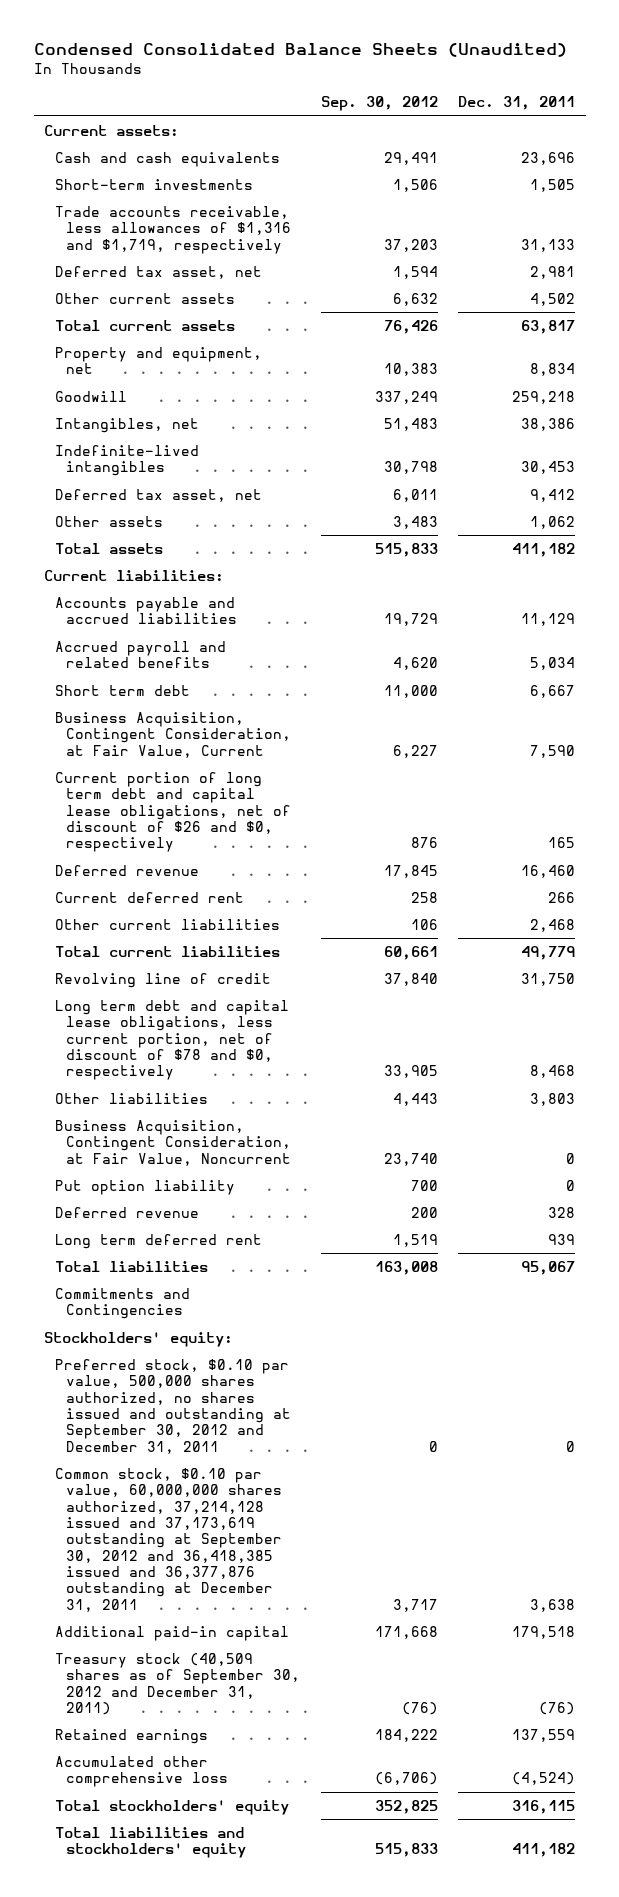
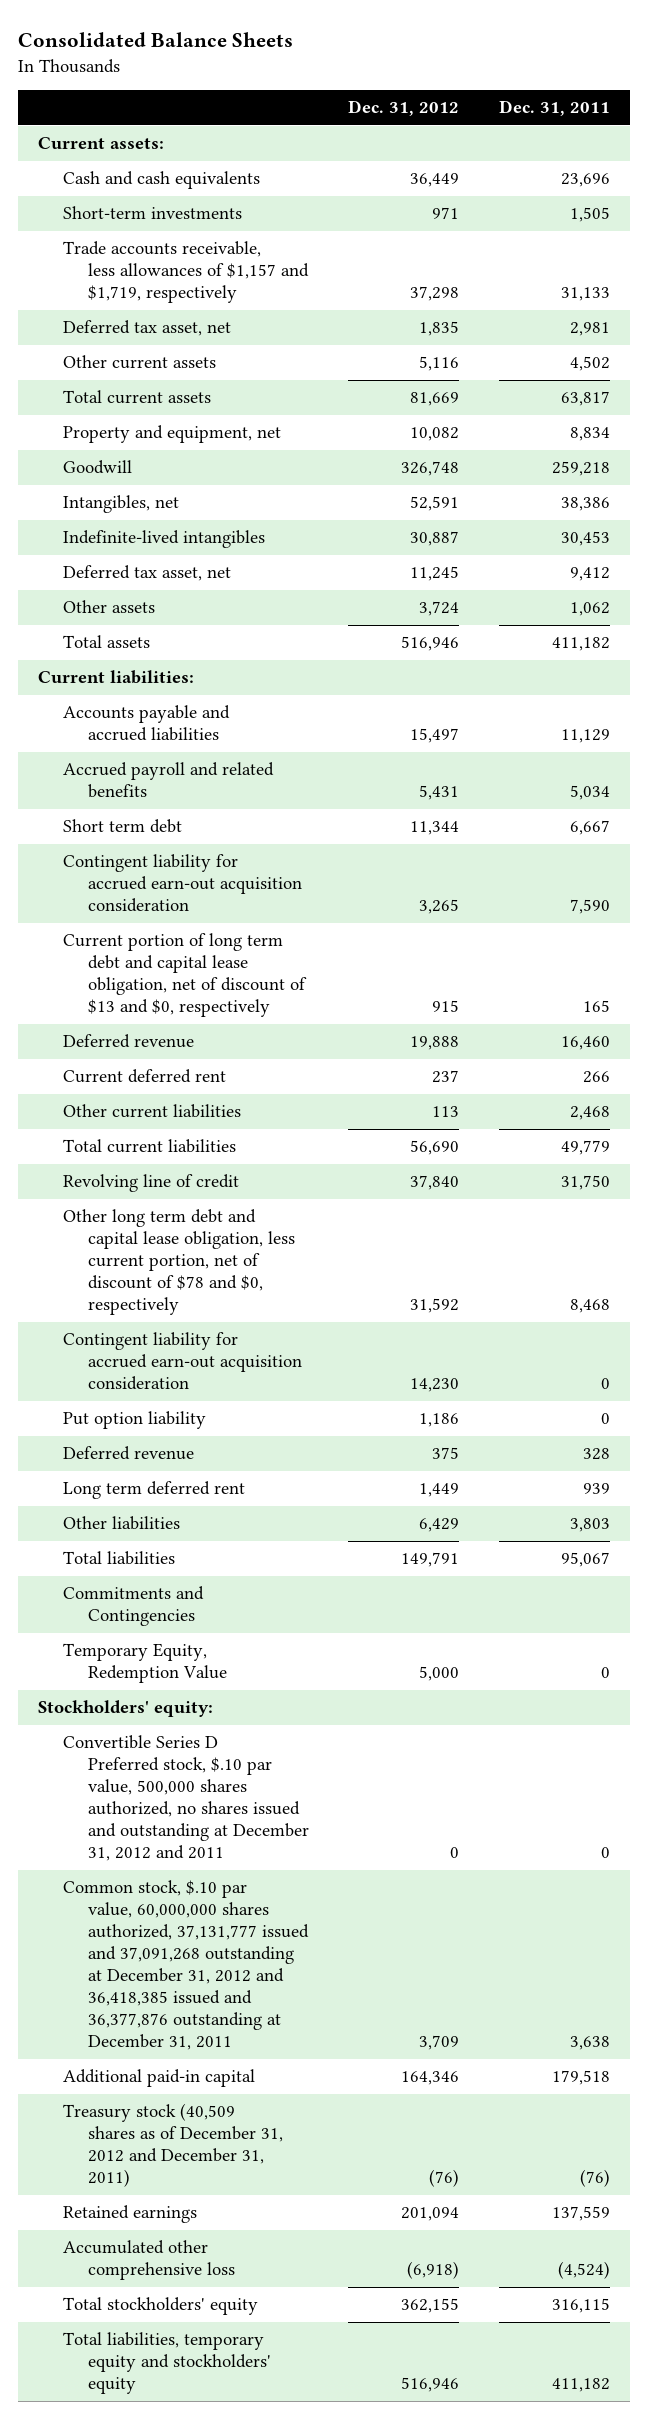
[33,43,567,58] Condensed Consolidated Balance Sheets (Unaudited) -> [18,31,294,47] Consolidated Balance Sheets
[320,96,438,112] Sep. 30, 2012 -> none
none -> [348,100,460,117] Dec. 31, 2012
[54,206,291,254] Trade accounts receivable, less allowances of $1,316 and $1,719, respectively -> [62,241,309,304] Trade accounts receivable, less allowances of $1,157 and $1,719, respectively
[54,712,291,758] Business Acquisition, Contingent Consideration, at Fair Value, Current -> [62,854,302,913] Contingent liability for accrued earn-out acquisition consideration
[54,772,291,853] Current portion of long term debt and capital lease obligations, net of discount of $26 and $0, respectively -> [62,933,307,1018] Current portion of long term debt and capital lease obligation, net of discount of $13 and $0, respectively
[54,1000,289,1081] Long term debt and capital lease obligations, less current portion, net of discount of $78 and $0, respectively -> [62,1209,295,1316] Other long term debt and capital lease obligation, less current portion, net of discount of $78 and $0, respectively
[54,1120,291,1166] Business Acquisition, Contingent Consideration, at Fair Value, Noncurrent -> [62,1332,302,1391] Contingent liability for accrued earn-out acquisition consideration
[54,1093,208,1105] Other liabilities -> [62,1516,180,1531] Other liabilities
none -> [62,1643,227,1684] Temporary Equity, Redemption Value
[54,1359,291,1454] Preferred stock, $0.10 par value, 500,000 shares authorized, no shares issued and outstanding at September 30, 2012 and December 31, 2011 -> [62,1735,309,1862] Convertible Series D Preferred stock, $.10 par value, 500,000 shares authorized, no shares issued and outstanding at December 31, 2012 and 2011
[54,1468,282,1612] Common stock, $0.10 par value, 60,000,000 shares authorized, 37,214,128 issued and 37,173,619 outstanding at September 30, 2012 and 36,418,385 issued and 36,377,876 outstanding at December 31, 2011 -> [62,1880,309,2051] Common stock, $.10 par value, 60,000,000 shares authorized, 37,131,777 issued and 37,091,268 outstanding at December 31, 2012 and 36,418,385 issued and 36,377,876 outstanding at December 31, 2011
[54,1653,300,1715] Treasury stock (40,509 shares as of September 30, 2012 and December 31, 2011) -> [62,2103,283,2188] Treasury stock (40,509 shares as of December 31, 2012 and December 31, 2011)
[54,1827,246,1859] Total liabilities and stockholders' equity -> [62,2332,271,2395] Total liabilities, temporary equity and stockholders' equity

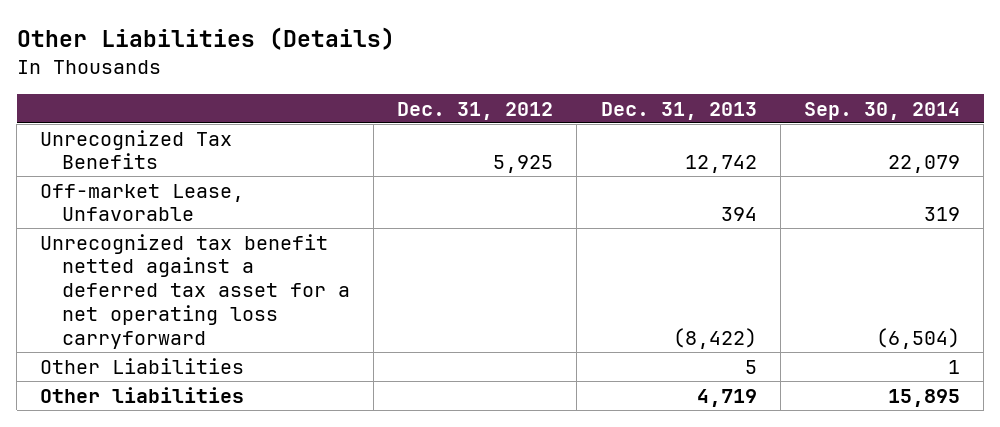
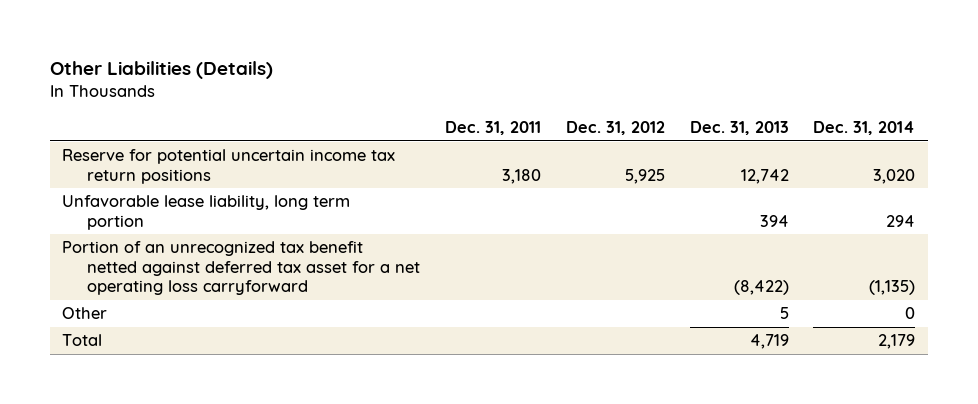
[804,101,961,120] Sep. 30, 2014 -> none
none -> [444,120,541,135] Dec. 31, 2011
none -> [813,120,916,135] Dec. 31, 2014
[40,129,233,170] Unrecognized Tax Benefits -> [62,149,396,184] Reserve for potential uncertain income tax return positions
[40,183,245,222] Off-market Lease, Unfavorable -> [62,195,351,230] Unfavorable lease liability, long term portion
[40,233,350,350] Unrecognized tax benefit netted against a deferred tax asset for a net operating loss carryforward -> [62,241,420,295] Portion of an unrecognized tax benefit netted against deferred tax asset for a net operating loss carryforward
[40,357,245,374] Other Liabilities -> [62,307,108,320] Other
[40,386,245,403] Other liabilities -> [62,334,103,347] Total

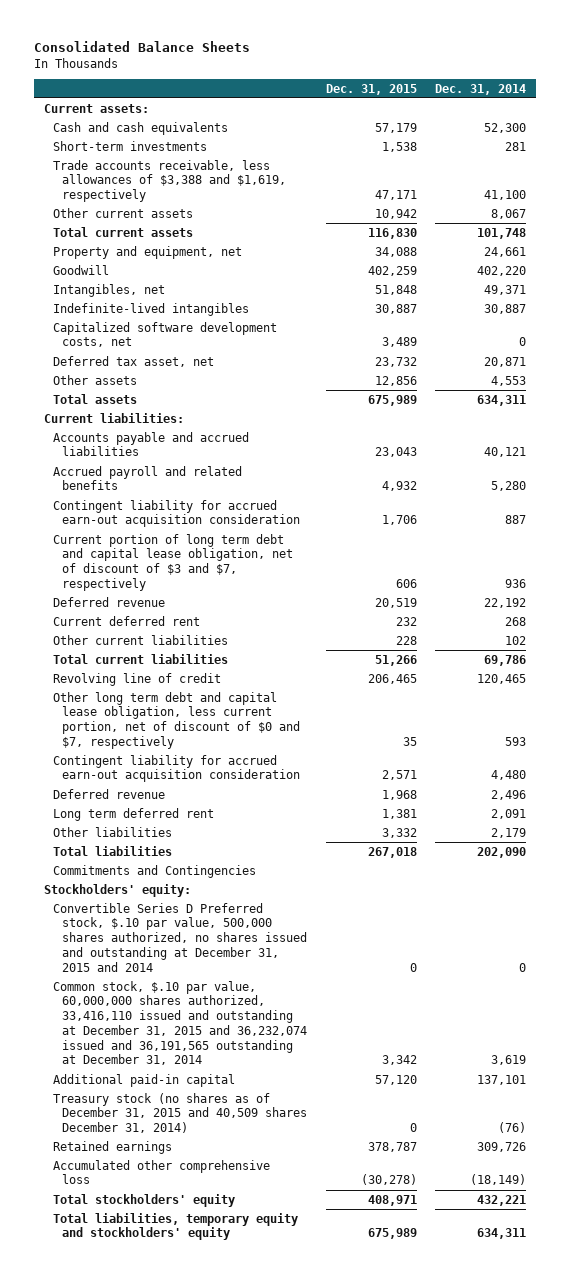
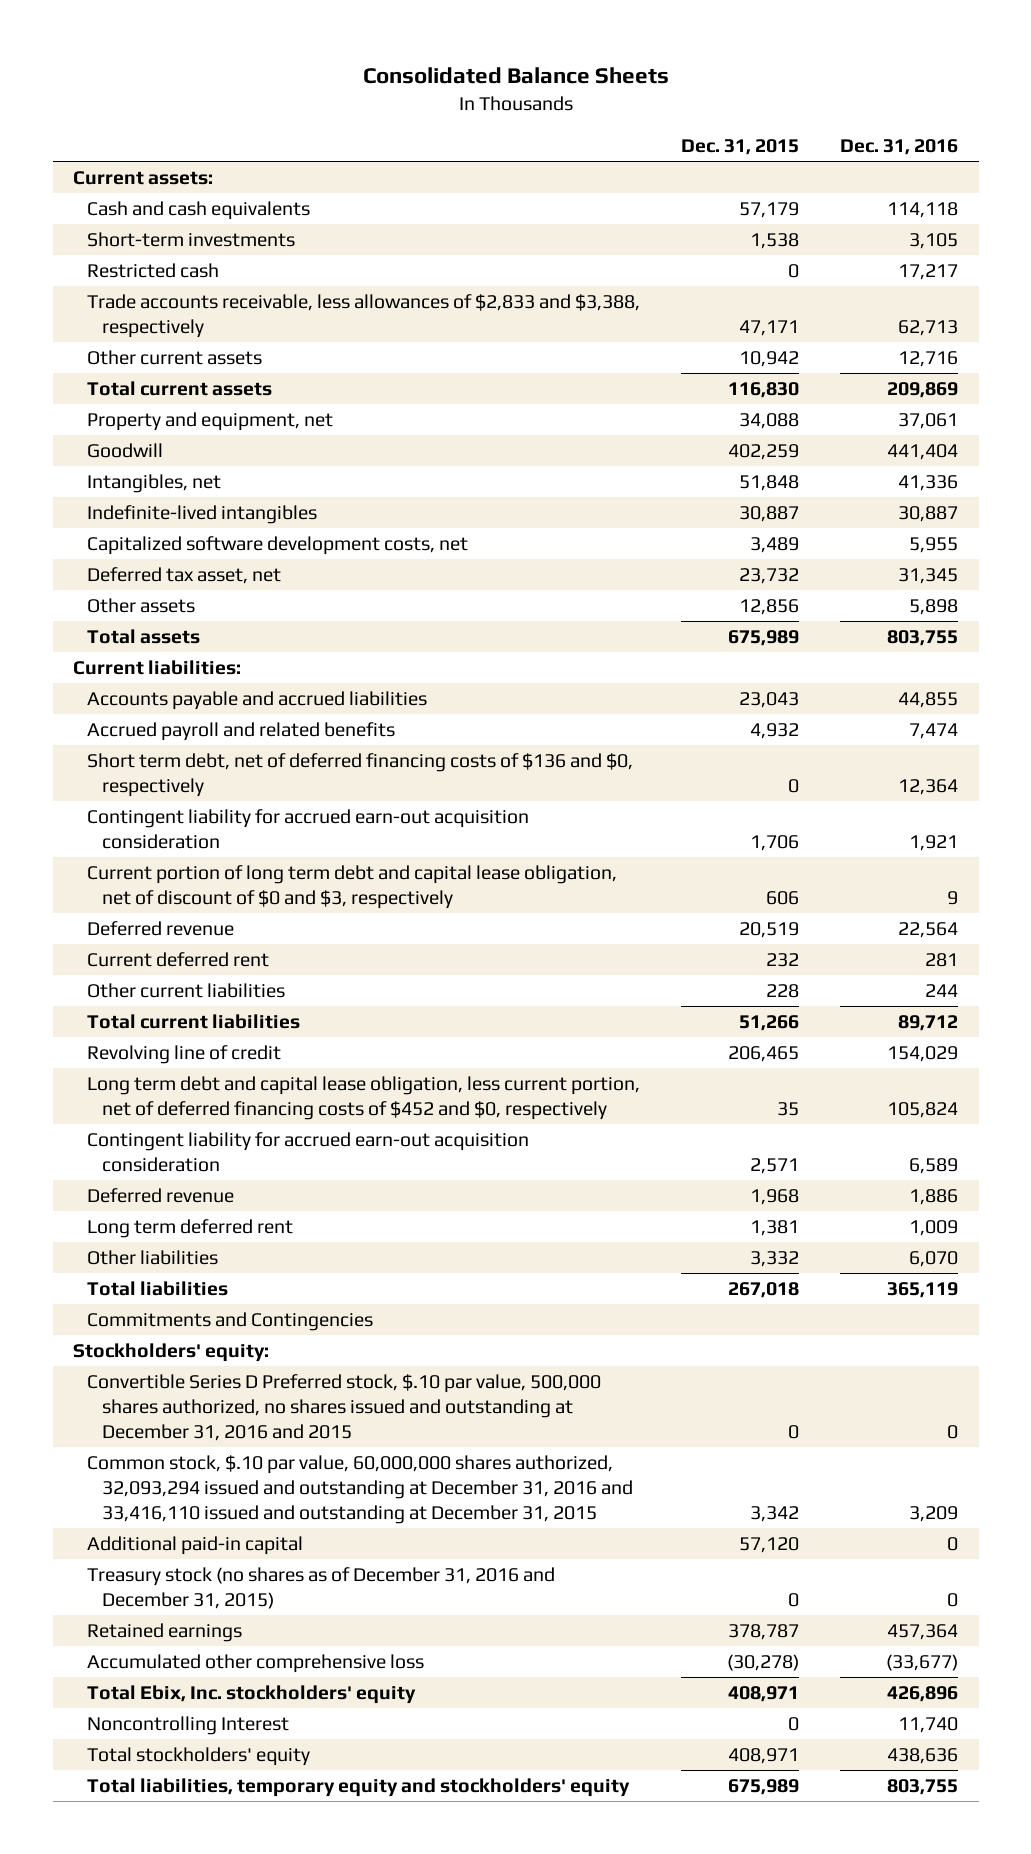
[435,83,527,95] Dec. 31, 2014 -> none
none -> [840,138,959,155] Dec. 31, 2016
none -> [87,263,220,279] Restricted cash
[52,159,286,203] Trade accounts receivable, less allowances of $3,388 and $1,619, respectively -> [87,294,641,339] Trade accounts receivable, less allowances of $2,833 and $3,388, respectively
none -> [87,753,634,798] Short term debt, net of deferred financing costs of $136 and $0, respectively
[52,533,293,591] Current portion of long term debt and capital lease obligation, net of discount of $3 and $7, respectively -> [87,865,618,910] Current portion of long term debt and capital lease obligation, net of discount of $0 and $3, respectively
[52,691,300,749] Other long term debt and capital lease obligation, less current portion, net of discount of $0 and $7, respectively -> [87,1076,641,1121] Long term debt and capital lease obligation, less current portion, net of deferred financing costs of $452 and $0, respectively
[52,902,307,972] Convertible Series D Preferred stock, $.10 par value, 500,000 shares authorized, no shares issued and outstanding at December 31, 2015 and 2014 -> [87,1374,602,1442] Convertible Series D Preferred stock, $.10 par value, 500,000 shares authorized, no shares issued and outstanding at December 31, 2016 and 2015
[52,980,307,1066] Common stock, $.10 par value, 60,000,000 shares authorized, 33,416,110 issued and outstanding at December 31, 2015 and 36,232,074 issued and 36,191,565 outstanding at December 31, 2014 -> [87,1455,633,1525] Common stock, $.10 par value, 60,000,000 shares authorized, 32,093,294 issued and outstanding at December 31, 2016 and 33,416,110 issued and outstanding at December 31, 2015
[52,1092,307,1134] Treasury stock (no shares as of December 31, 2015 and 40,509 shares December 31, 2014) -> [87,1567,556,1610] Treasury stock (no shares as of December 31, 2016 and December 31, 2015)
none -> [87,1685,417,1705] Total Ebix, Inc. stockholders' equity
none -> [87,1716,290,1736] Noncontrolling Interest

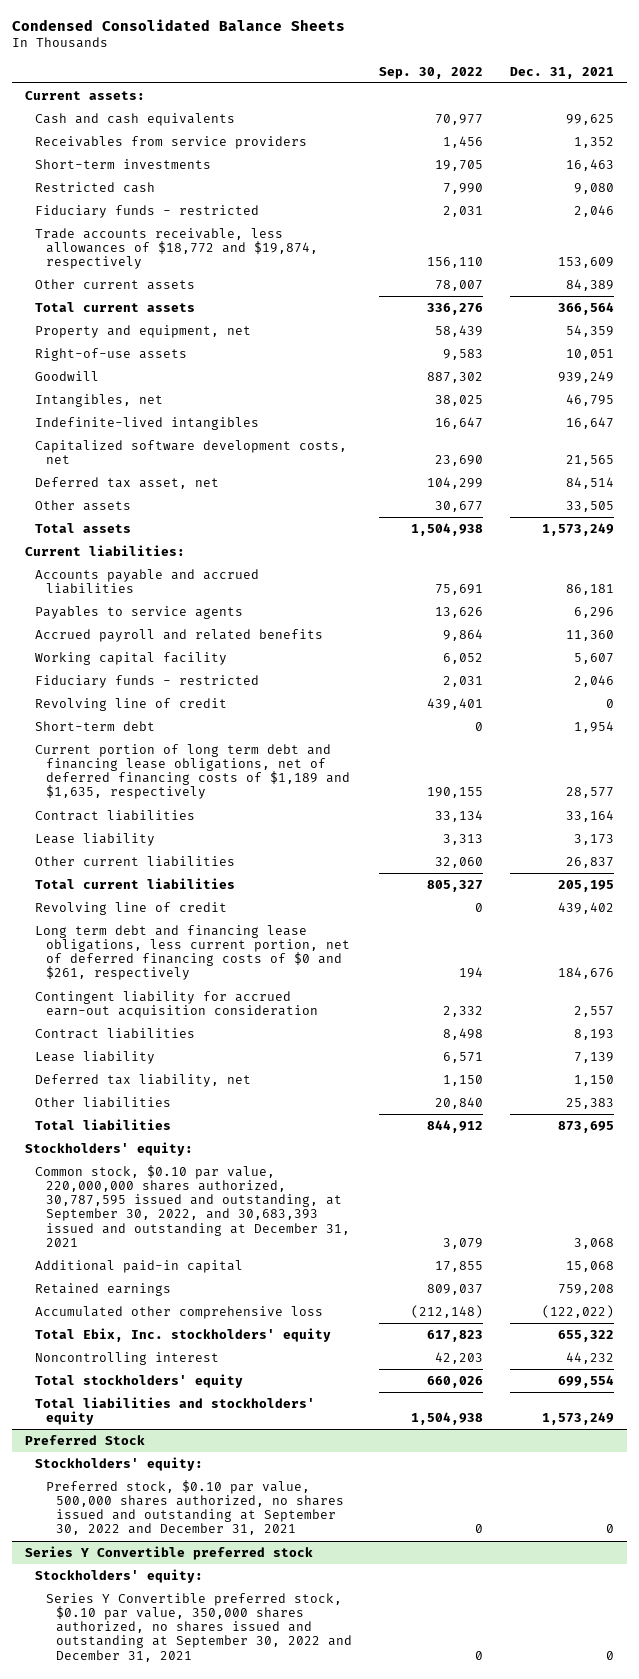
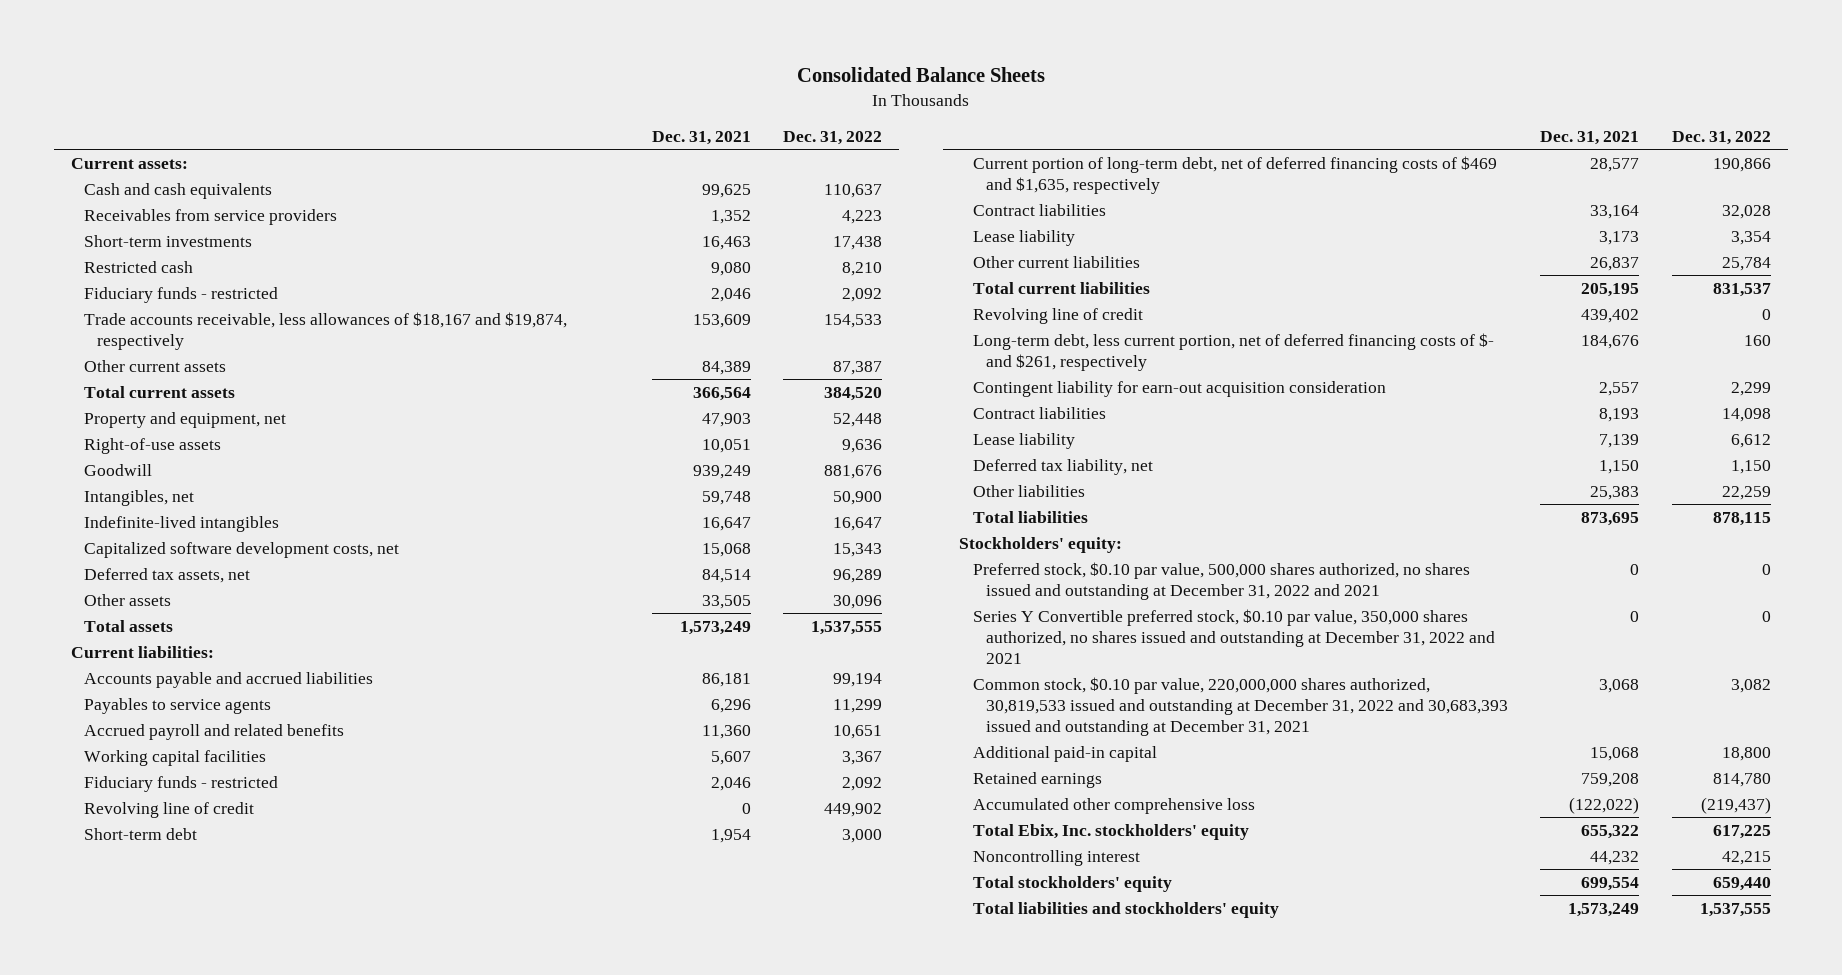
[11,18,345,31] Condensed Consolidated Balance Sheets -> [796,66,1045,82] Consolidated Balance Sheets
[378,66,483,79] Sep. 30, 2022 -> none
none -> [783,130,883,145] Dec. 31, 2022
[35,227,318,270] Trade accounts receivable, less allowances of $18,772 and $19,874, respectively -> [83,311,567,350] Trade accounts receivable, less allowances of $18,167 and $19,874, respectively
[565,324,614,337] 54,359 -> [701,412,751,427] 47,903
[565,393,614,406] 46,795 -> [701,490,751,505] 59,748
[565,455,614,467] 21,565 -> [701,542,751,557] 15,068
[35,476,220,489] Deferred tax asset, net -> [83,567,250,583] Deferred tax assets, net
[35,651,228,665] Working capital facility -> [83,749,266,766] Working capital facilities
[35,743,350,800] Current portion of long term debt and financing lease obligations, net of deferred financing costs of $1,189 and $1,635, respectively -> [972,155,1497,194] Current portion of long-term debt, net of deferred financing costs of $469 and $1,635, respectively
[35,924,350,981] Long term debt and financing lease obligations, less current portion, net of deferred financing costs of $0 and $261, respectively -> [972,332,1494,371] Long-term debt, less current portion, net of deferred financing costs of $- and $261, respectively
[35,990,318,1019] Contingent liability for accrued earn-out acquisition consideration -> [972,380,1386,397] Contingent liability for earn-out acquisition consideration
none -> [972,561,1470,600] Preferred stock, $0.10 par value, 500,000 shares authorized, no shares issued and outstanding at December 31, 2022 and 2021
none -> [972,608,1495,664] Series Y Convertible preferred stock, $0.10 par value, 350,000 shares authorized, no shares issued and outstanding at December 31, 2022 and 2021
[35,1164,350,1247] Common stock, $0.10 par value, 220,000,000 shares authorized, 30,787,595 issued and outstanding, at September 30, 2022, and 30,683,393 issued and outstanding at December 31, 2021 -> [972,676,1508,736] Common stock, $0.10 par value, 220,000,000 shares authorized, 30,819,533 issued and outstanding at December 31, 2022 and 30,683,393 issued and outstanding at December 31, 2021
[24,1434,145,1445] Preferred Stock -> none
[35,1456,204,1471] Stockholders' equity: -> none
[45,1479,345,1536] Preferred stock, $0.10 par value, 500,000 shares authorized, no shares issued and outstanding at September 30, 2022 and December 31, 2021 -> none
[24,1545,313,1560] Series Y Convertible preferred stock -> none
[35,1568,204,1583] Stockholders' equity: -> none
[45,1592,353,1662] Series Y Convertible preferred stock, $0.10 par value, 350,000 shares authorized, no shares issued and outstanding at September 30, 2022 and December 31, 2021 -> none

